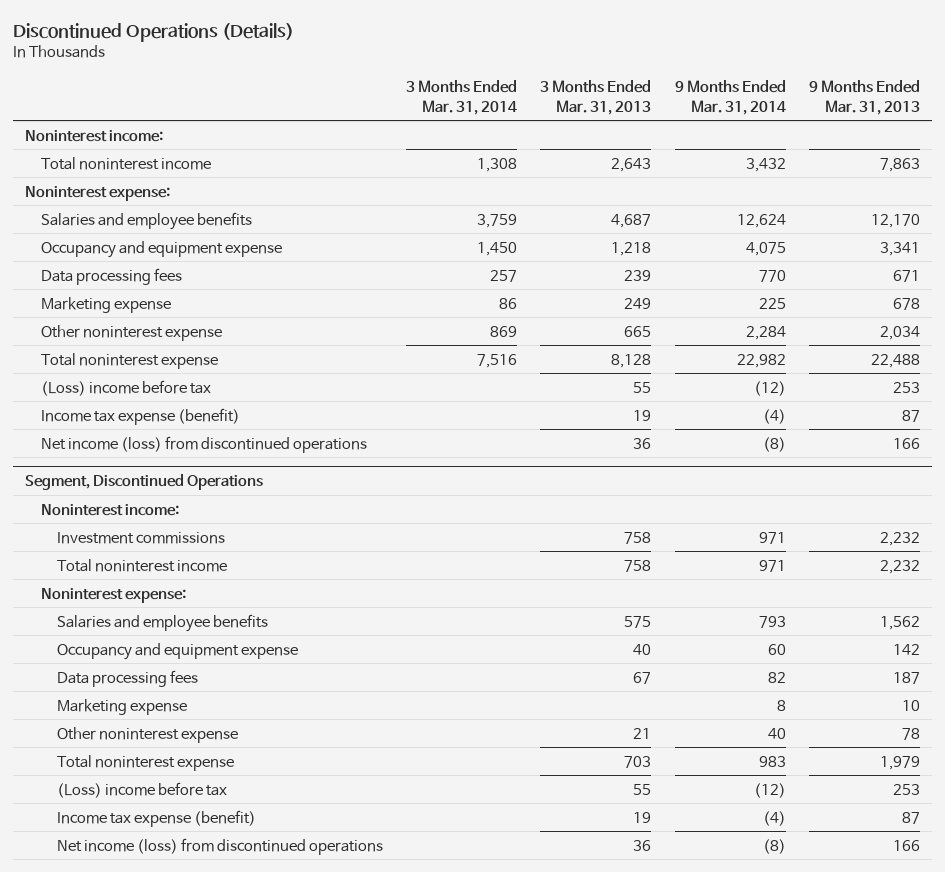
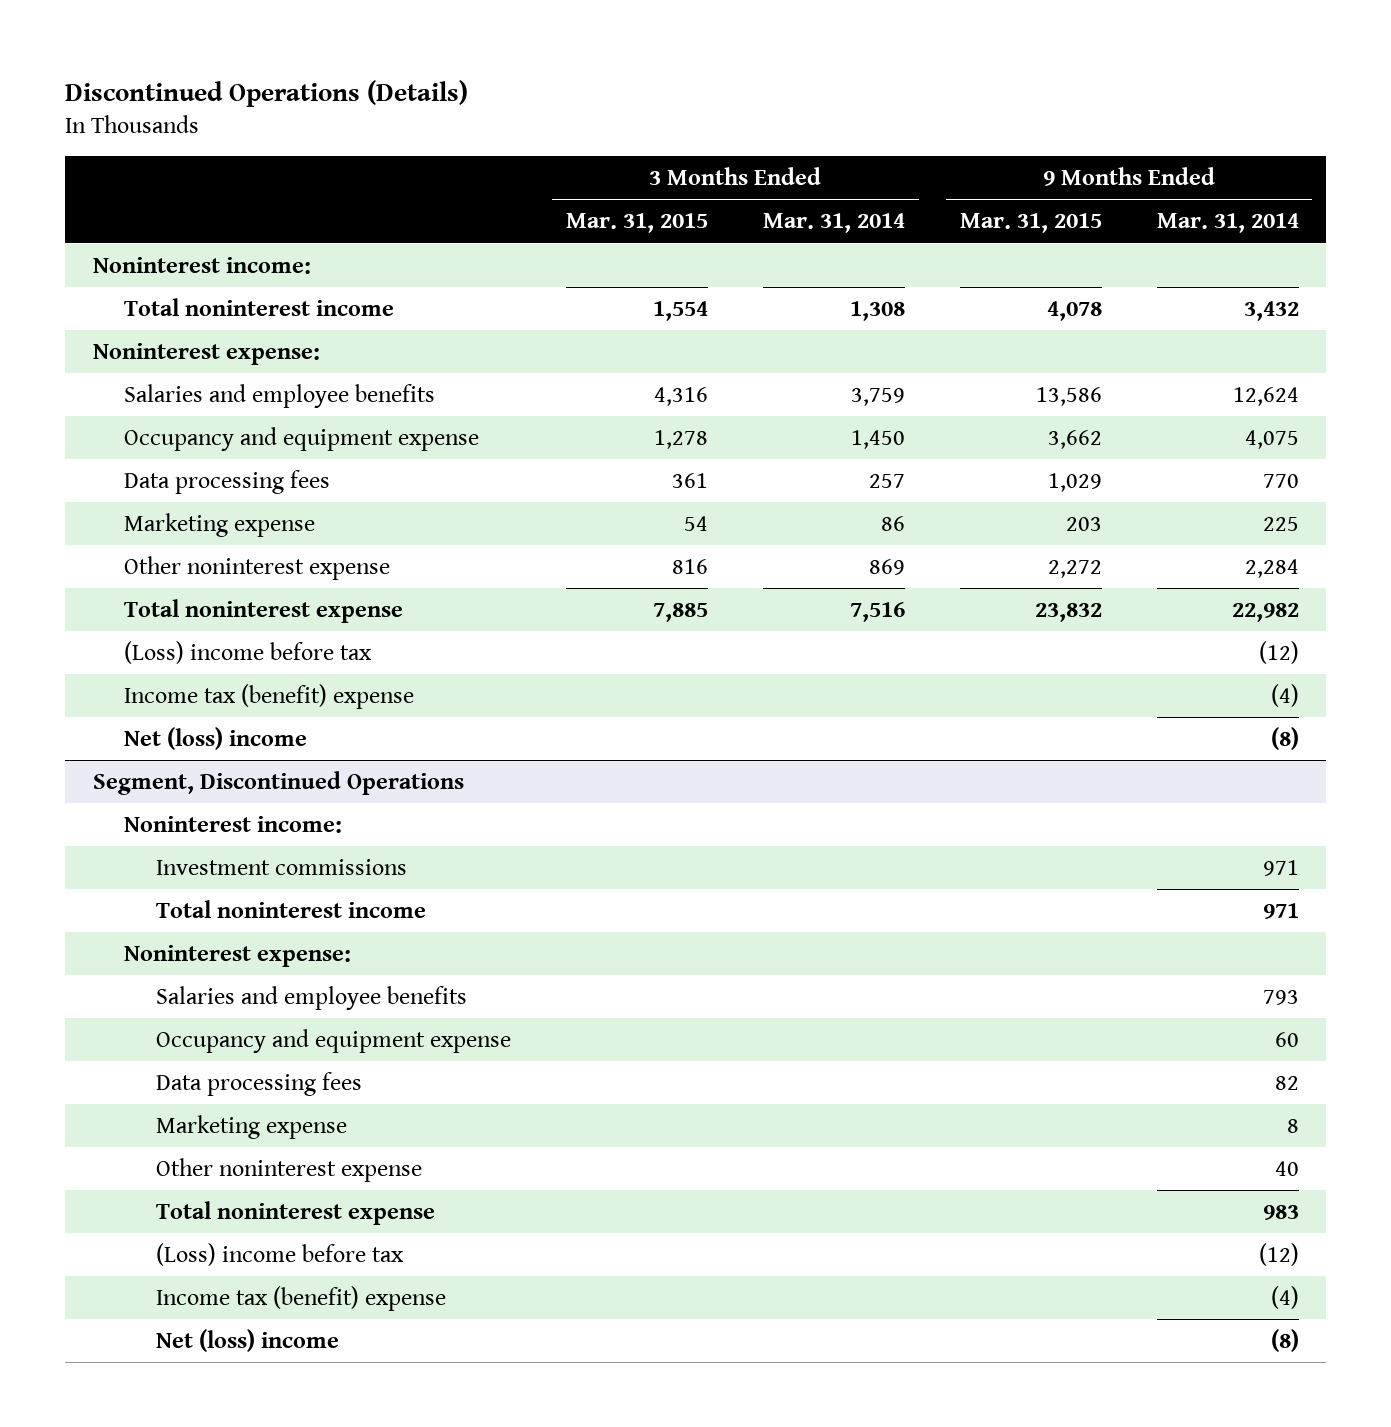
[540,80,652,115] 3 Months Ended Mar. 31, 2013 -> none
[809,80,921,115] 9 Months Ended Mar. 31, 2013 -> none
none -> [565,213,708,234] Mar. 31, 2015
none -> [959,213,1102,234] Mar. 31, 2015
[40,407,240,425] Income tax expense (benefit) -> [124,683,415,709] Income tax (benefit) expense
[40,435,367,453] Net income (loss) from discontinued operations -> [124,726,308,750] Net (loss) income
[56,809,256,827] Income tax expense (benefit) -> [155,1285,446,1311] Income tax (benefit) expense
[56,837,383,855] Net income (loss) from discontinued operations -> [155,1328,339,1352] Net (loss) income

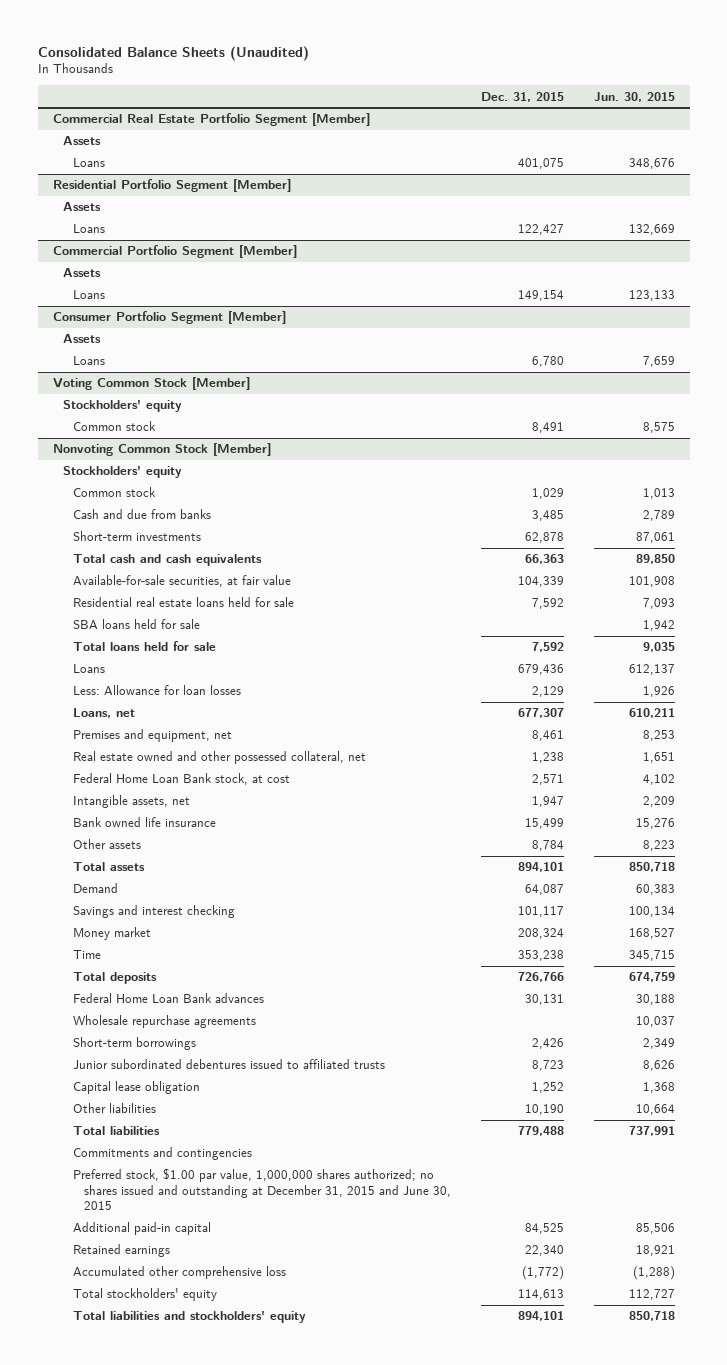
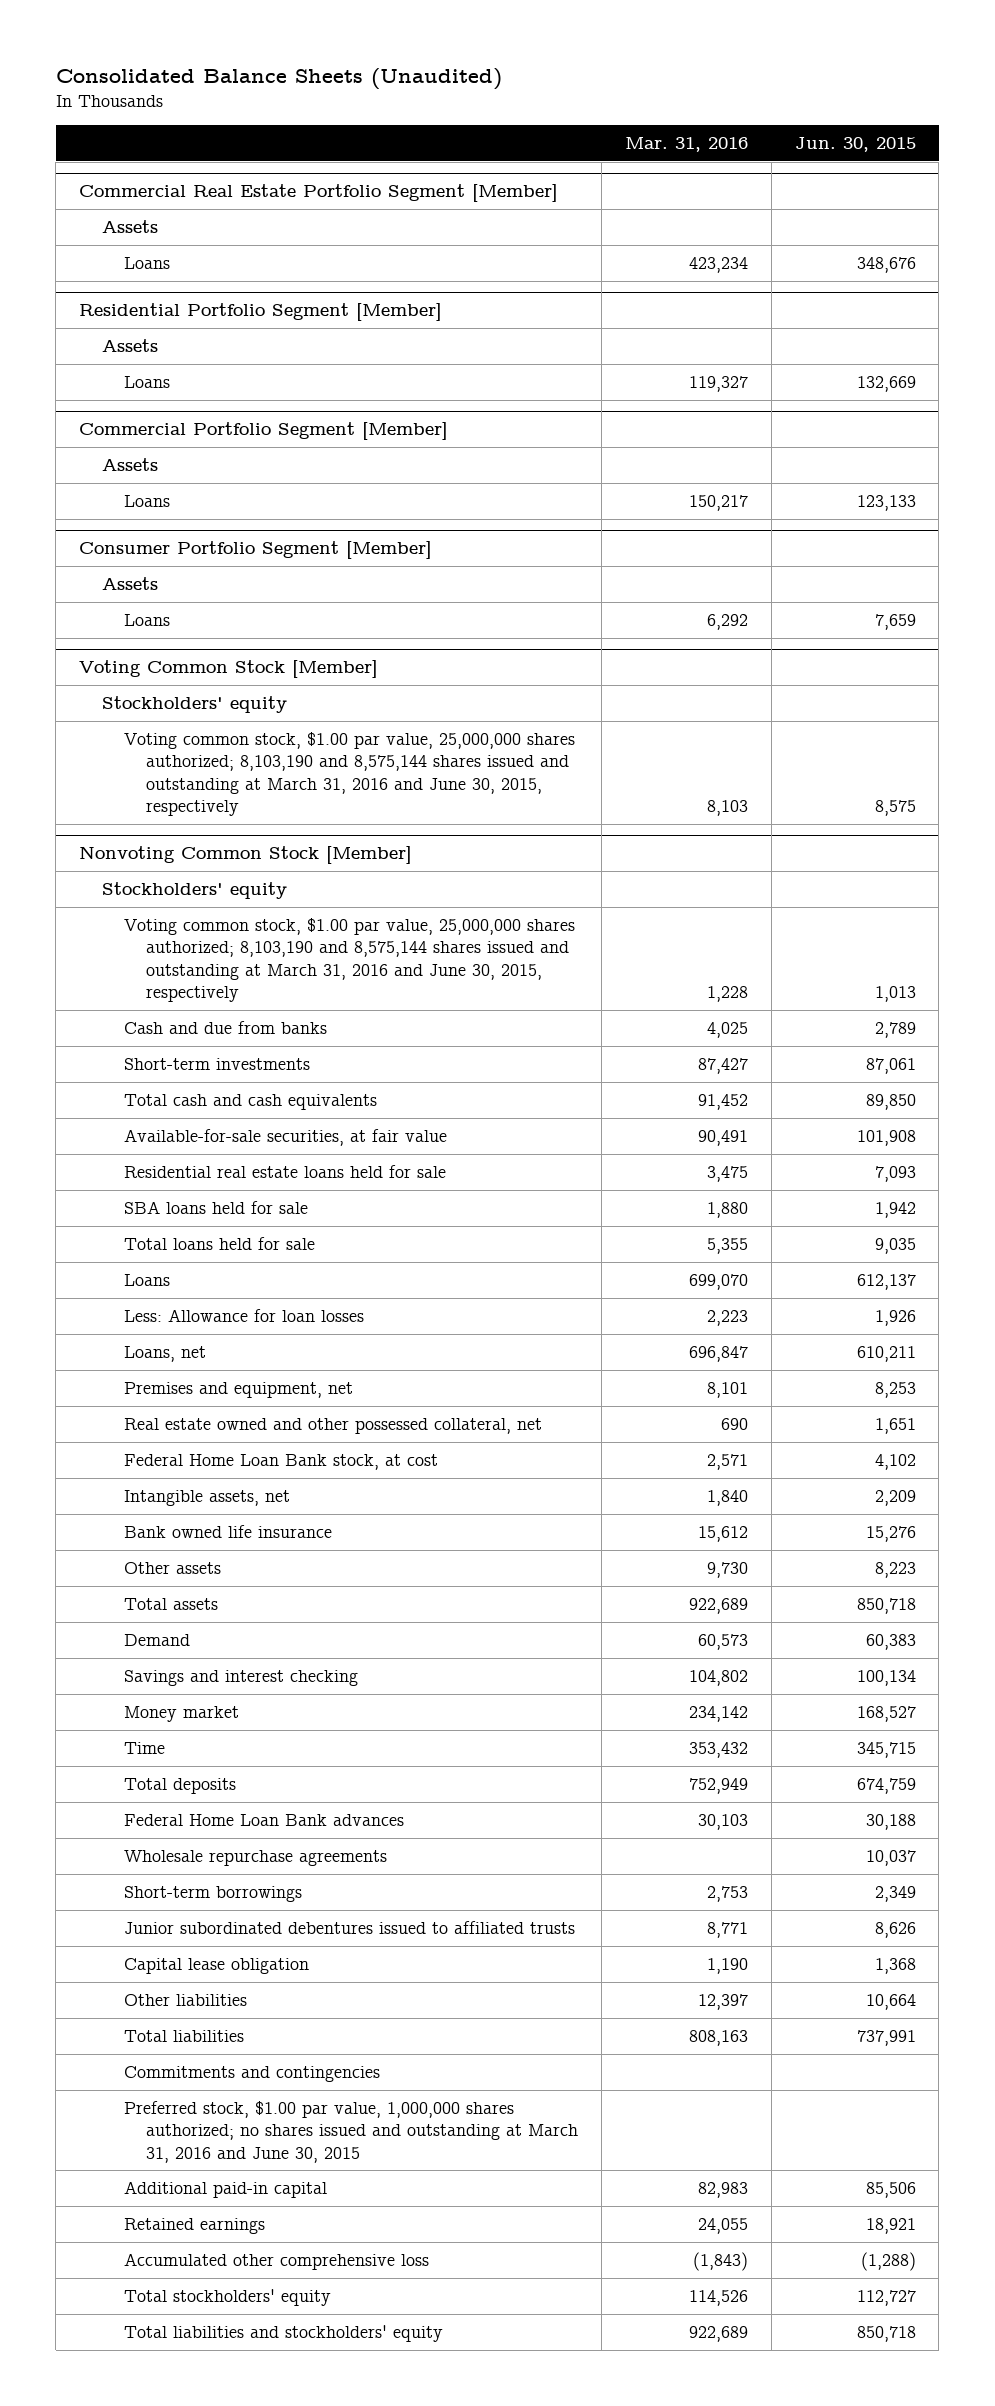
[480,91,564,102] Dec. 31, 2015 -> none
none -> [624,137,748,153] Mar. 31, 2016
[73,421,157,432] Common stock -> [123,731,575,817] Voting common stock, $1.00 par value, 25,000,000 shares authorized; 8,103,190 and 8,575,144 shares issued and outstanding at March 31, 2016 and June 30, 2015, respectively
[73,487,157,498] Common stock -> [123,917,575,1003] Voting common stock, $1.00 par value, 25,000,000 shares authorized; 8,103,190 and 8,575,144 shares issued and outstanding at March 31, 2016 and June 30, 2015, respectively
[73,1168,451,1211] Preferred stock, $1.00 par value, 1,000,000 shares authorized; no shares issued and outstanding at December 31, 2015 and June 30, 2015 -> [123,2100,579,2163] Preferred stock, $1.00 par value, 1,000,000 shares authorized; no shares issued and outstanding at March 31, 2016 and June 30, 2015

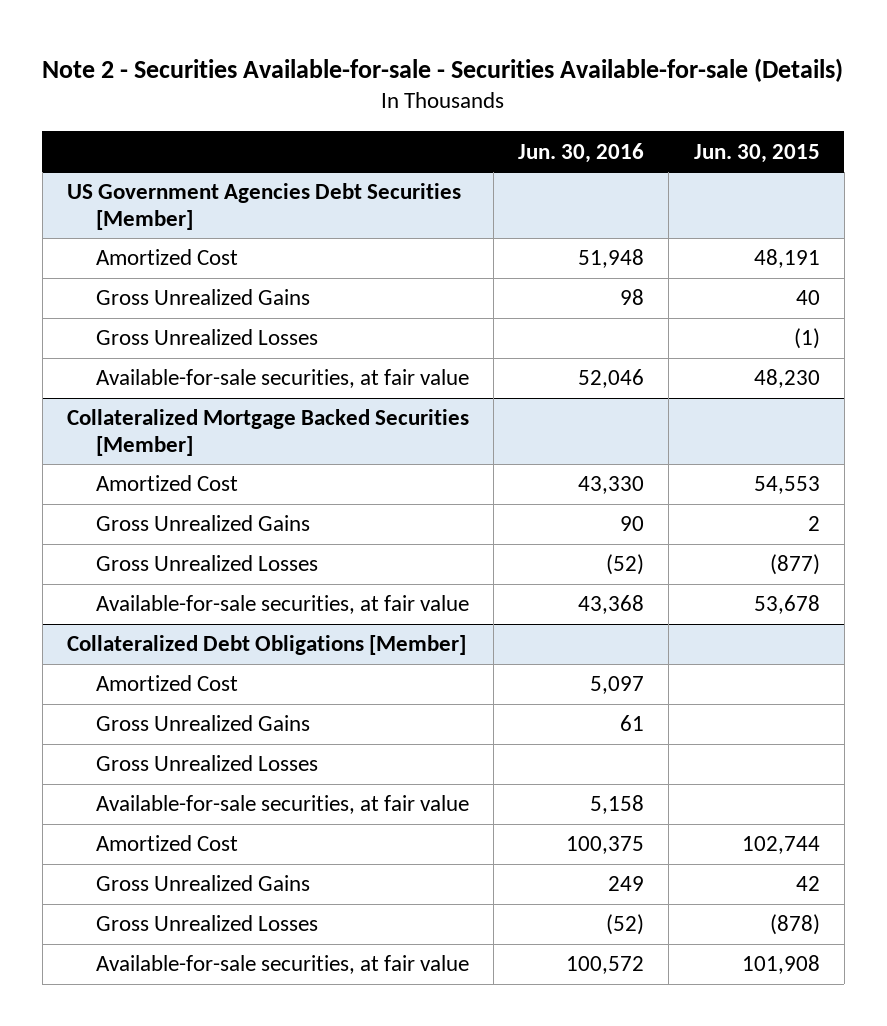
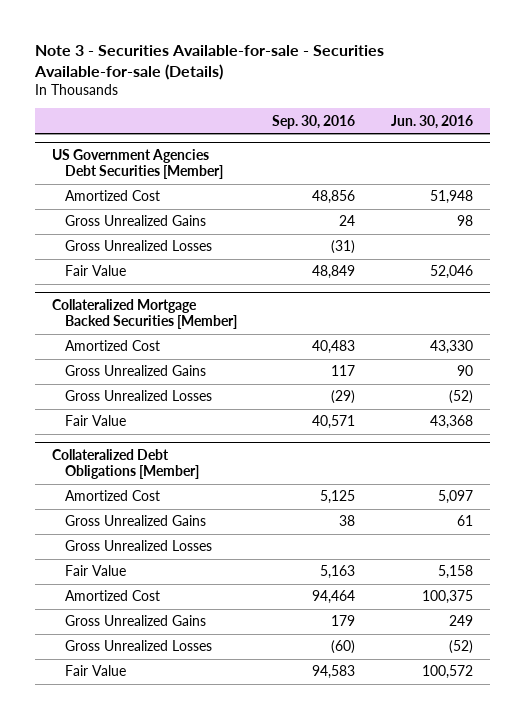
[42,57,844,82] Note 2 - Securities Available-for-sale - Securities Available-for-sale (Details) -> [33,44,384,80] Note 3 - Securities Available-for-sale - Securities Available-for-sale (Details)
[693,143,820,163] Jun. 30, 2015 -> none
none -> [272,114,356,129] Sep. 30, 2016
[95,369,469,389] Available-for-sale securities, at fair value -> [64,265,126,277] Fair Value
[95,595,469,615] Available-for-sale securities, at fair value -> [64,415,126,427] Fair Value
[95,795,469,815] Available-for-sale securities, at fair value -> [64,565,126,577] Fair Value
[95,955,469,975] Available-for-sale securities, at fair value -> [64,665,126,677] Fair Value

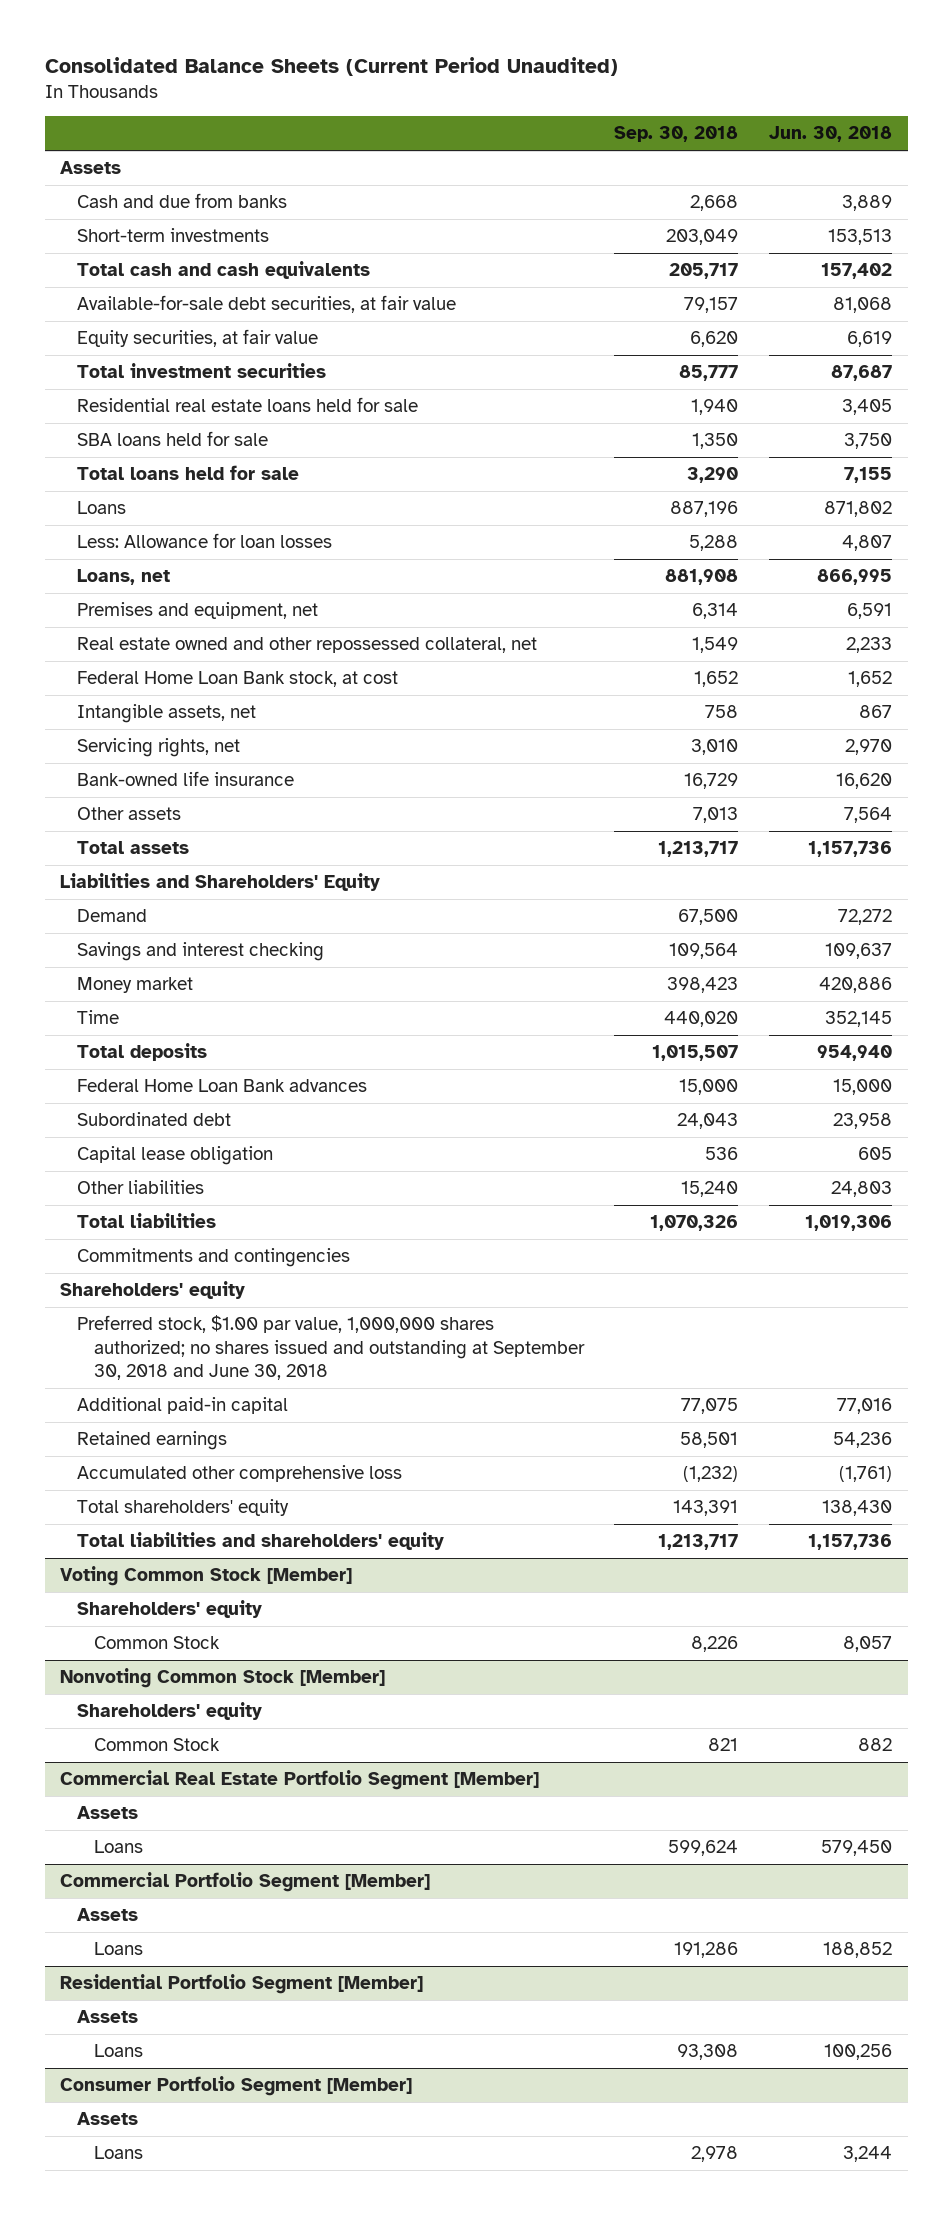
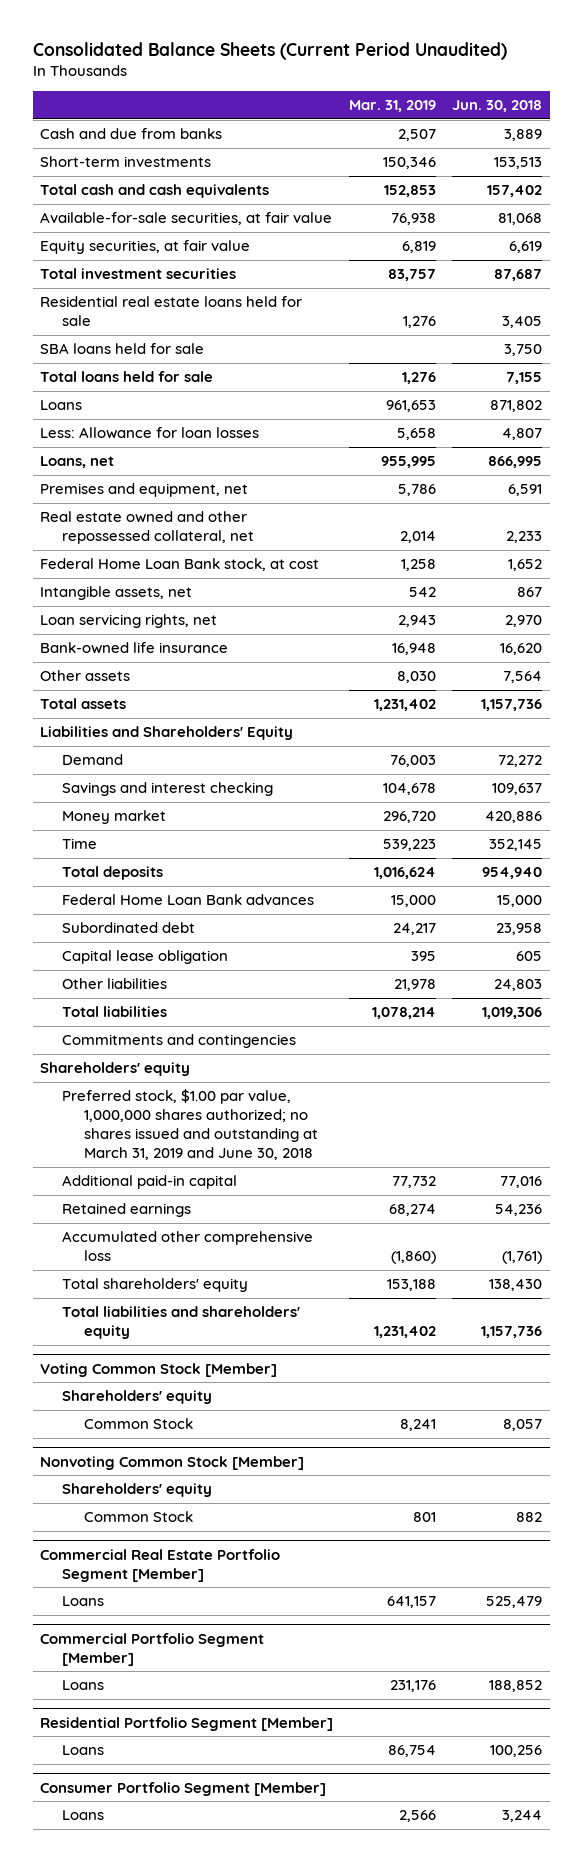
[614,126,739,143] Sep. 30, 2018 -> none
none -> [349,100,437,113] Mar. 31, 2019
[59,161,121,175] Assets -> none
[76,295,456,314] Available-for-sale debt securities, at fair value -> [40,212,333,226] Available-for-sale securities, at fair value
[76,738,240,758] Servicing rights, net -> [40,614,218,629] Loan servicing rights, net
[76,1315,585,1380] Preferred stock, $1.00 par value, 1,000,000 shares authorized; no shares issued and outstanding at September 30, 2018 and June 30, 2018 -> [62,1089,318,1161] Preferred stock, $1.00 par value, 1,000,000 shares authorized; no shares issued and outstanding at March 31, 2019 and June 30, 2018
[76,1806,138,1820] Assets -> none
[821,1840,893,1857] 579,450 -> [485,1596,542,1609] 525,479
[76,1908,138,1922] Assets -> none
[76,2010,138,2024] Assets -> none
[76,2112,138,2126] Assets -> none

